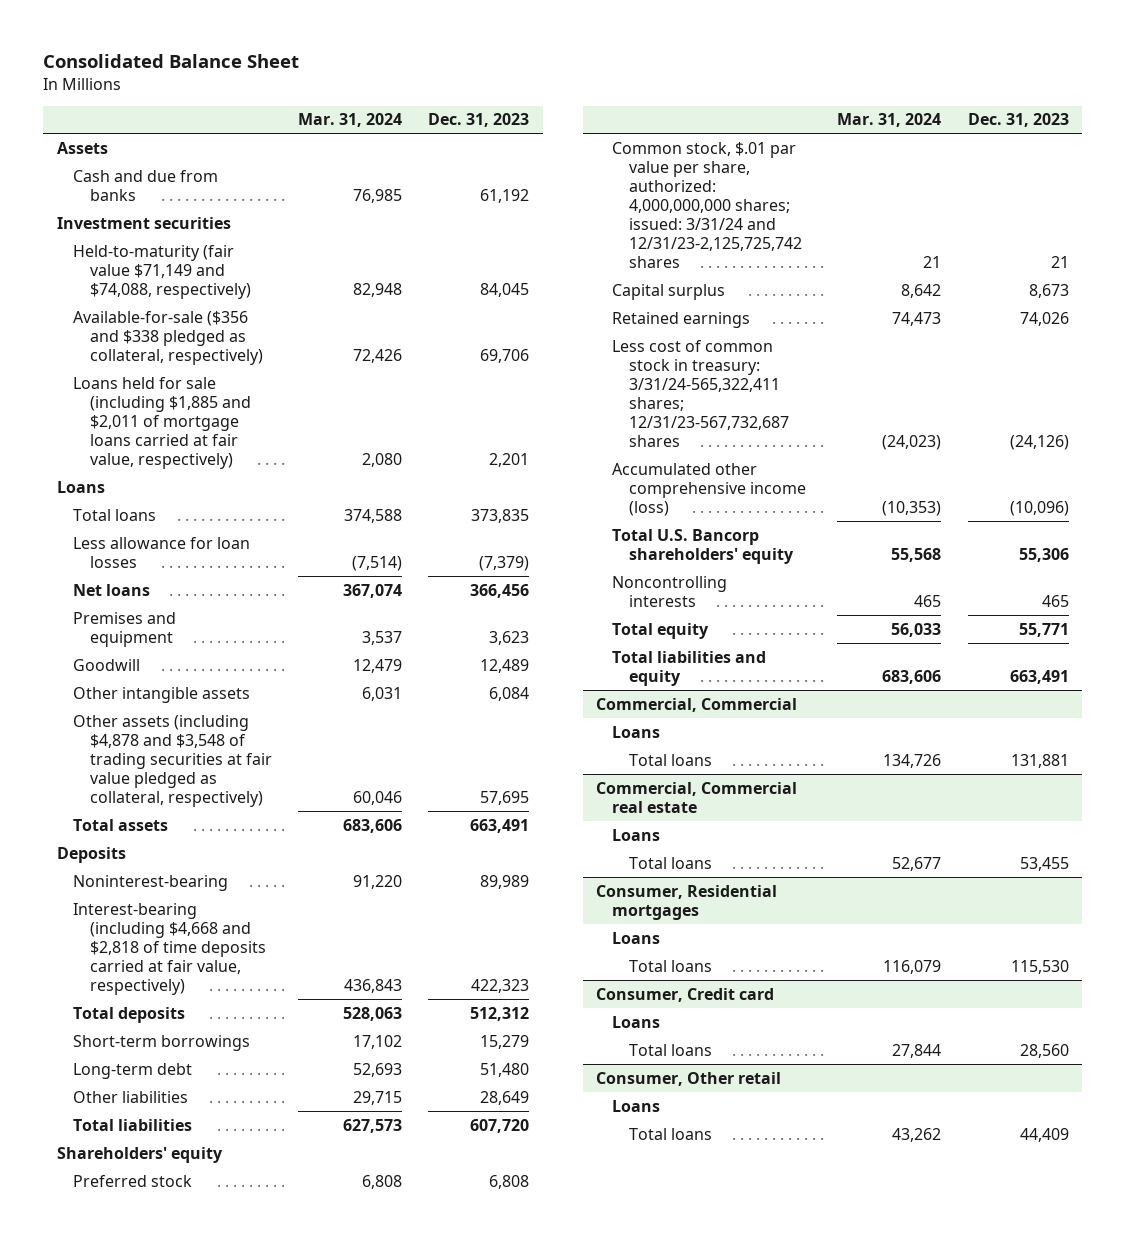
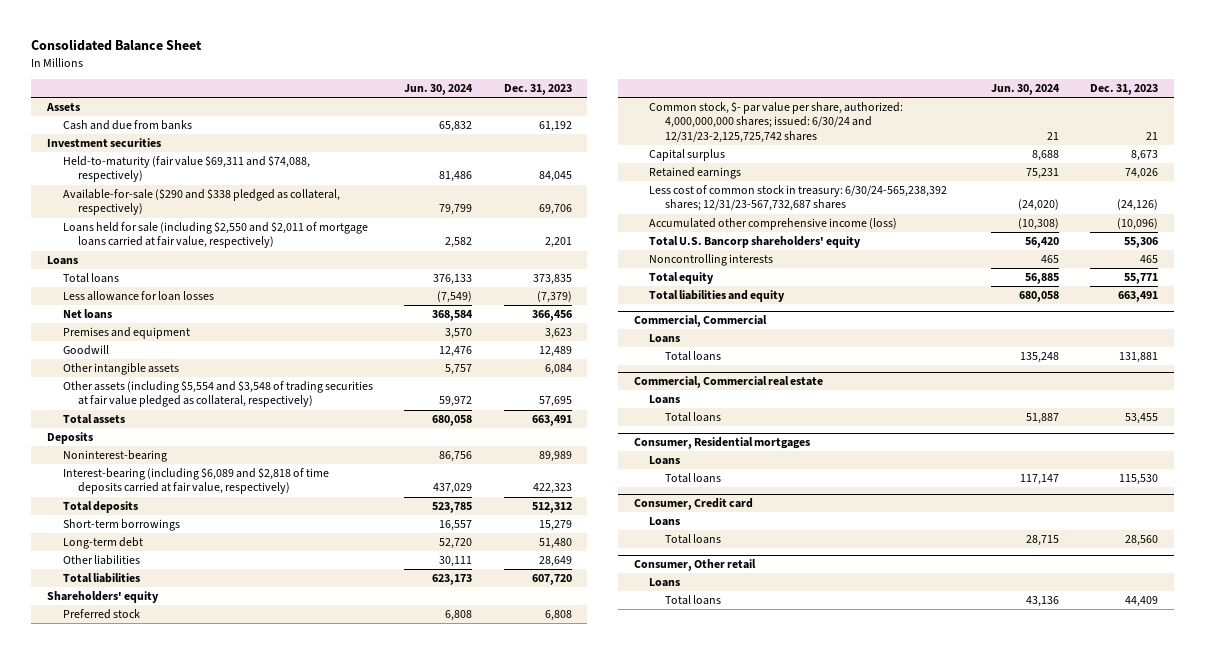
[298,113,403,128] Mar. 31, 2024 -> none
none -> [404,83,474,95] Jun. 30, 2024
[73,244,251,299] Held-to-maturity (fair value $71,149 and $74,088, respectively) -> [62,156,310,183] Held-to-maturity (fair value $69,311 and $74,088, respectively)
[73,310,263,365] Available-for-sale ($356 and $338 pledged as collateral, respectively) -> [62,189,340,216] Available-for-sale ($290 and $338 pledged as collateral, respectively)
[73,376,251,469] Loans held for sale (including $1,885 and $2,011 of mortgage loans carried at fair value, respectively) -> [62,222,368,249] Loans held for sale (including $2,550 and $2,011 of mortgage loans carried at fair value, respectively)
[73,714,272,807] Other assets (including $4,878 and $3,548 of trading securities at fair value pledged as collateral, respectively) -> [62,381,373,408] Other assets (including $5,554 and $3,548 of trading securities at fair value pledged as collateral, respectively)
[73,902,266,995] Interest-bearing (including $4,668 and $2,818 of time deposits carried at fair value, respectively) -> [62,468,329,495] Interest-bearing (including $6,089 and $2,818 of time deposits carried at fair value, respectively)
[612,141,803,269] Common stock, $.01 par value per share, authorized: 4,000,000,000 shares; issued: 3/31/24 and 12/31/23-2,125,725,742 shares -> [649,102,904,143] Common stock, $- par value per share, authorized: 4,000,000,000 shares; issued: 6/30/24 and 12/31/23-2,125,725,742 shares
[612,339,790,448] Less cost of common stock in treasury: 3/31/24-565,322,411 shares; 12/31/23-567,732,687 shares -> [649,185,948,212] Less cost of common stock in treasury: 6/30/24-565,238,392 shares; 12/31/23-567,732,687 shares

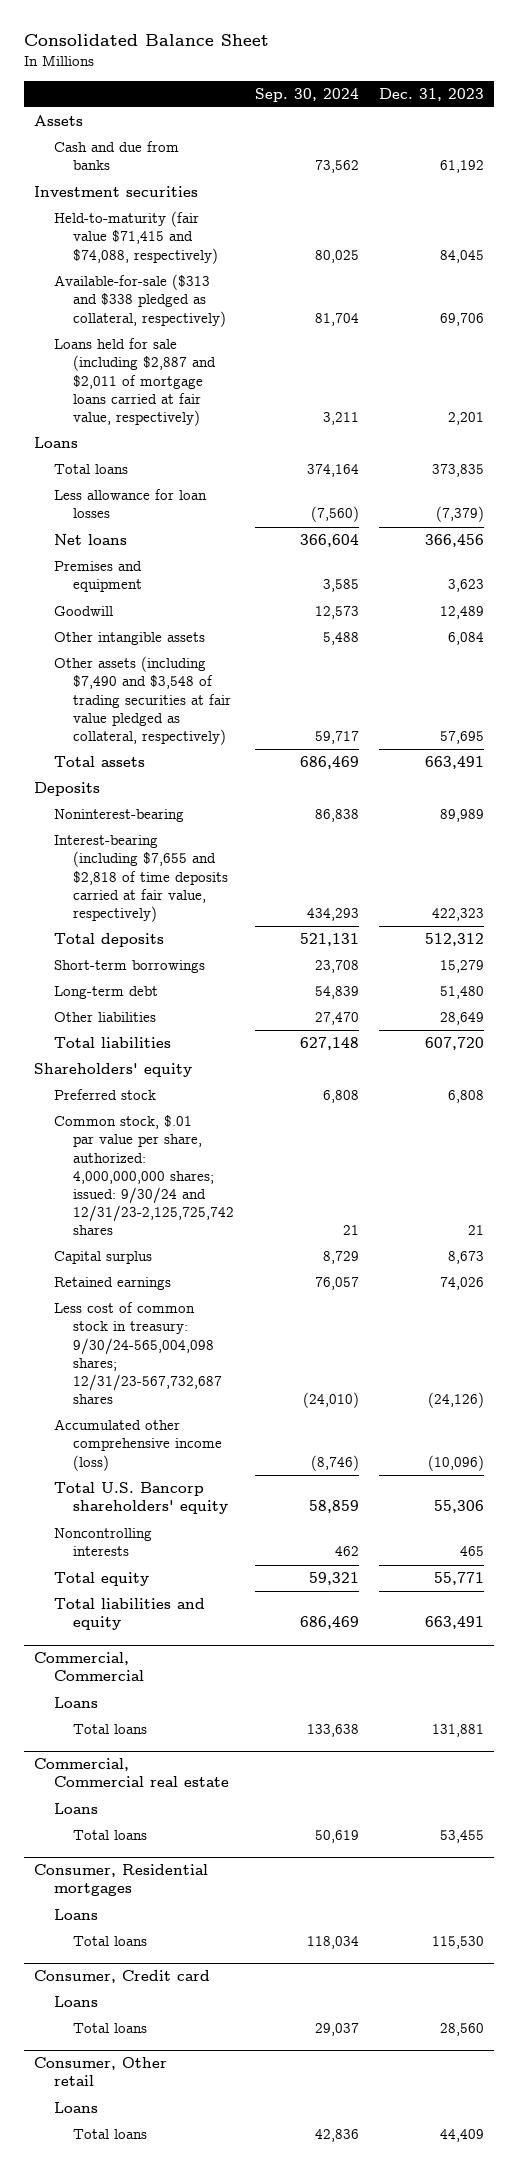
[404,83,474,95] Jun. 30, 2024 -> none
none -> [254,87,359,102] Sep. 30, 2024
[62,156,310,183] Held-to-maturity (fair value $69,311 and $74,088, respectively) -> [53,211,219,264] Held-to-maturity (fair value $71,415 and $74,088, respectively)
[62,189,340,216] Available-for-sale ($290 and $338 pledged as collateral, respectively) -> [53,274,227,327] Available-for-sale ($313 and $338 pledged as collateral, respectively)
[62,222,368,249] Loans held for sale (including $2,550 and $2,011 of mortgage loans carried at fair value, respectively) -> [53,338,217,426] Loans held for sale (including $2,887 and $2,011 of mortgage loans carried at fair value, respectively)
[62,381,373,408] Other assets (including $5,554 and $3,548 of trading securities at fair value pledged as collateral, respectively) -> [53,656,232,745] Other assets (including $7,490 and $3,548 of trading securities at fair value pledged as collateral, respectively)
[62,468,329,495] Interest-bearing (including $6,089 and $2,818 of time deposits carried at fair value, respectively) -> [53,835,229,922] Interest-bearing (including $7,655 and $2,818 of time deposits carried at fair value, respectively)
[649,102,904,143] Common stock, $- par value per share, authorized: 4,000,000,000 shares; issued: 6/30/24 and 12/31/23-2,125,725,742 shares -> [53,1115,235,1236] Common stock, $.01 par value per share, authorized: 4,000,000,000 shares; issued: 9/30/24 and 12/31/23-2,125,725,742 shares
[649,185,948,212] Less cost of common stock in treasury: 6/30/24-565,238,392 shares; 12/31/23-567,732,687 shares -> [53,1302,223,1405] Less cost of common stock in treasury: 9/30/24-565,004,098 shares; 12/31/23-567,732,687 shares

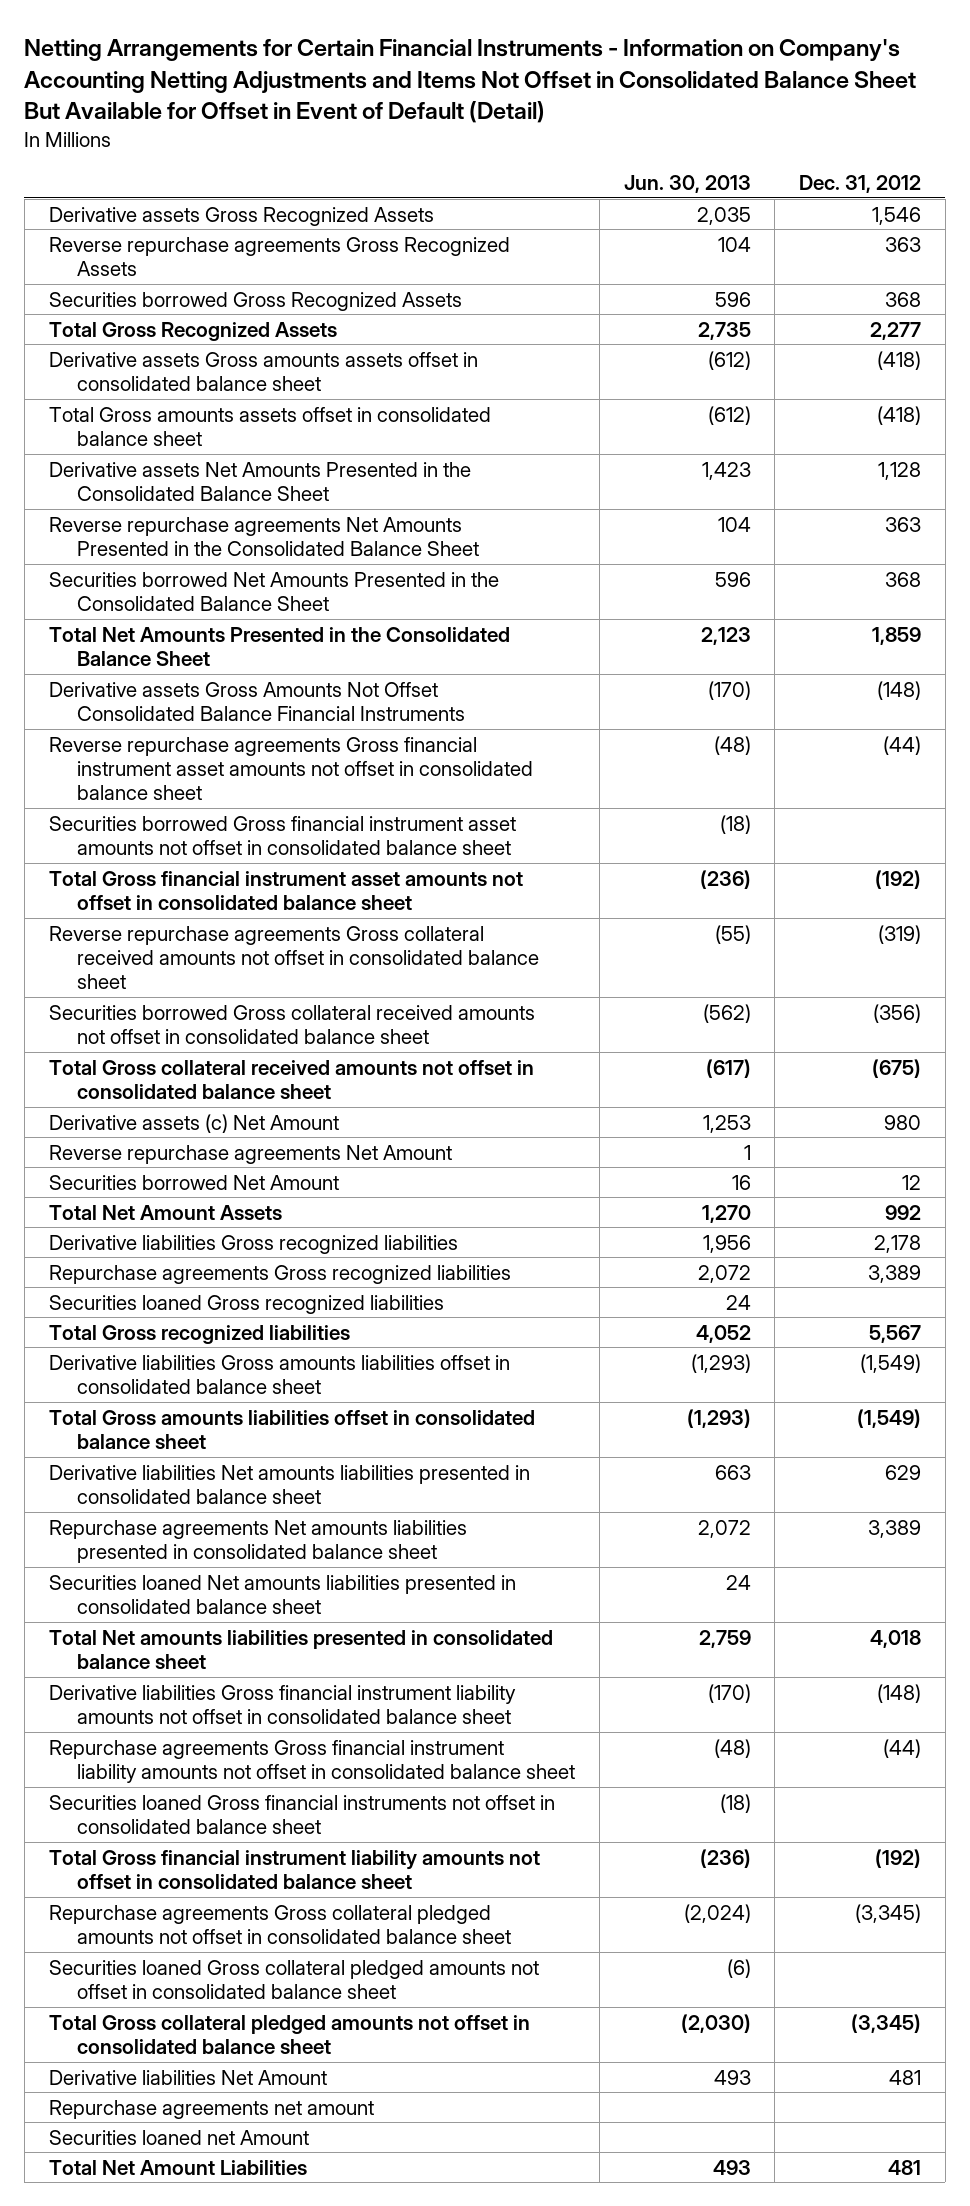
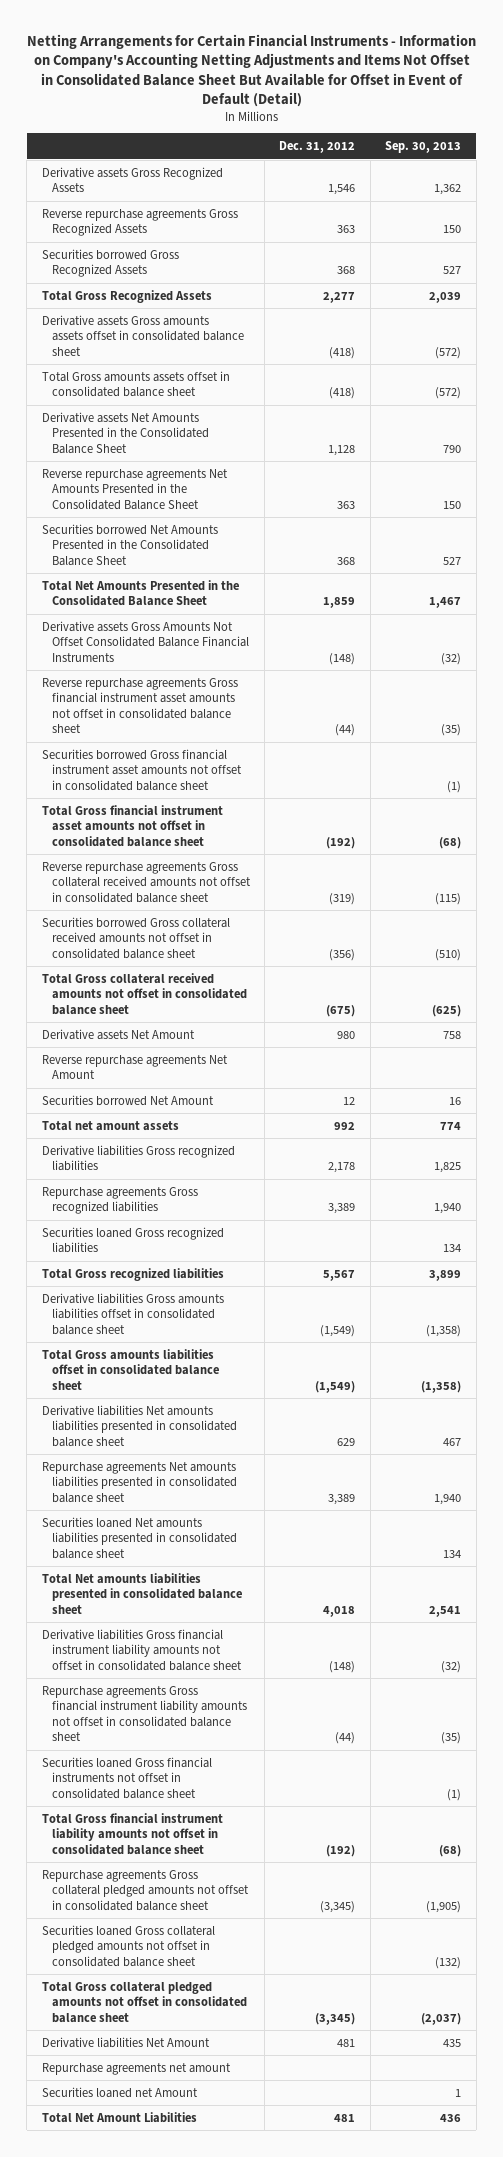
[623,174,751,193] Jun. 30, 2013 -> none
none -> [385,140,462,153] Sep. 30, 2013
[48,1113,339,1133] Derivative assets (c) Net Amount -> [41,1028,195,1040] Derivative assets Net Amount
[48,1204,282,1220] Total Net Amount Assets -> [41,1120,179,1131] Total net amount assets

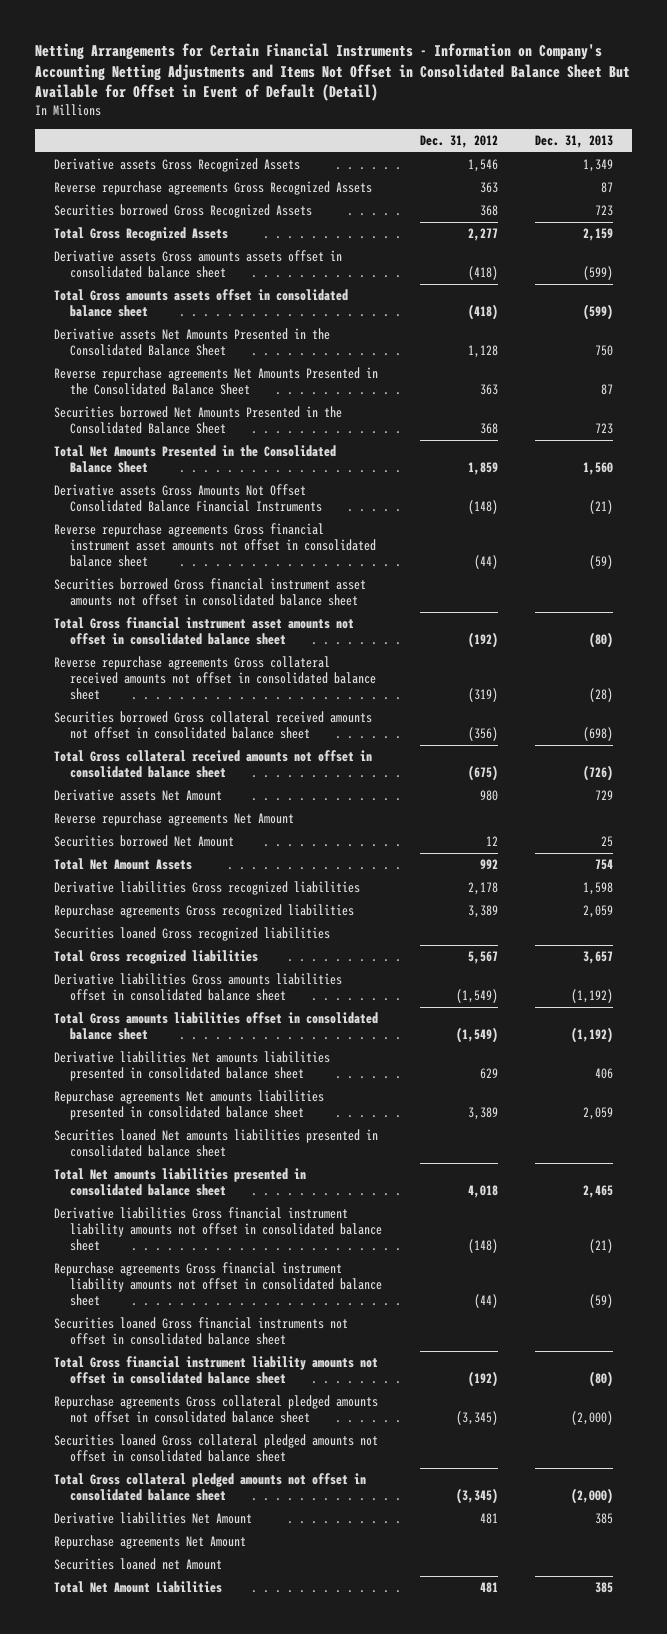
[385,140,462,153] Sep. 30, 2013 -> none
none -> [535,134,614,148] Dec. 31, 2013
[41,1120,179,1131] Total net amount assets -> [54,858,193,871] Total Net Amount Assets
[41,2062,231,2075] Repurchase agreements net amount -> [54,1535,247,1550] Repurchase agreements Net Amount

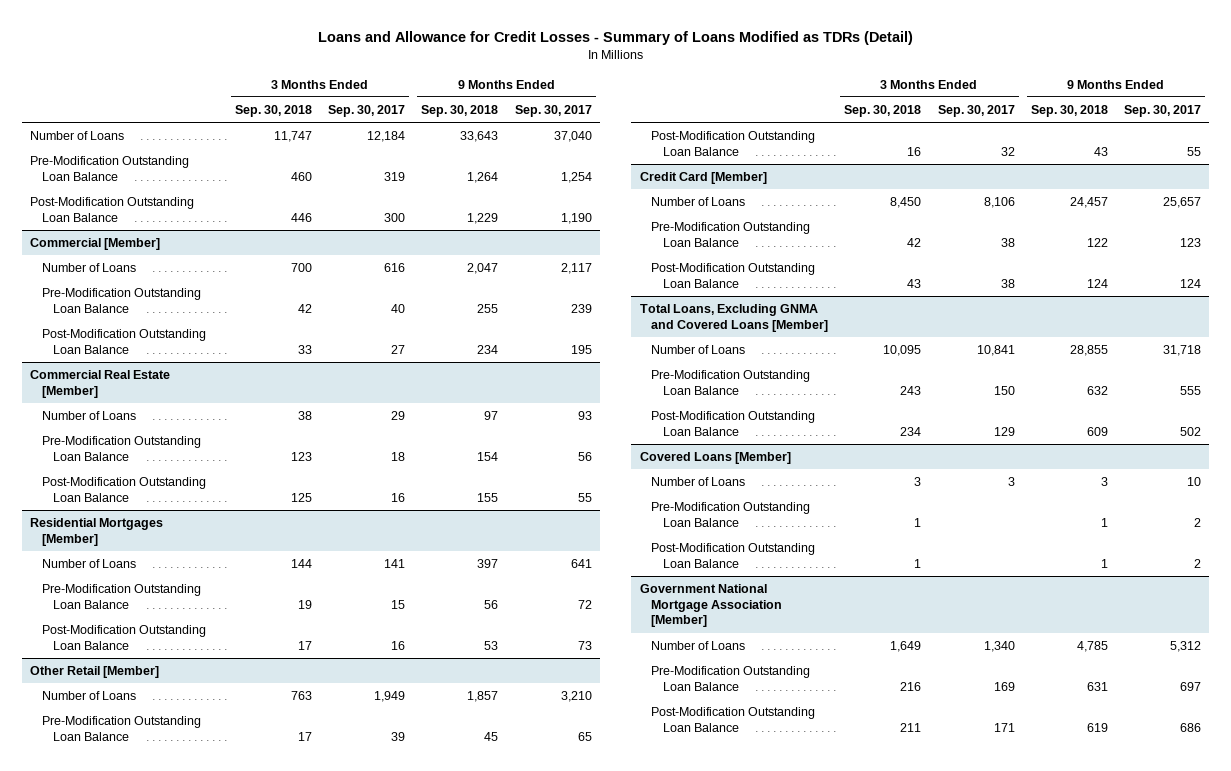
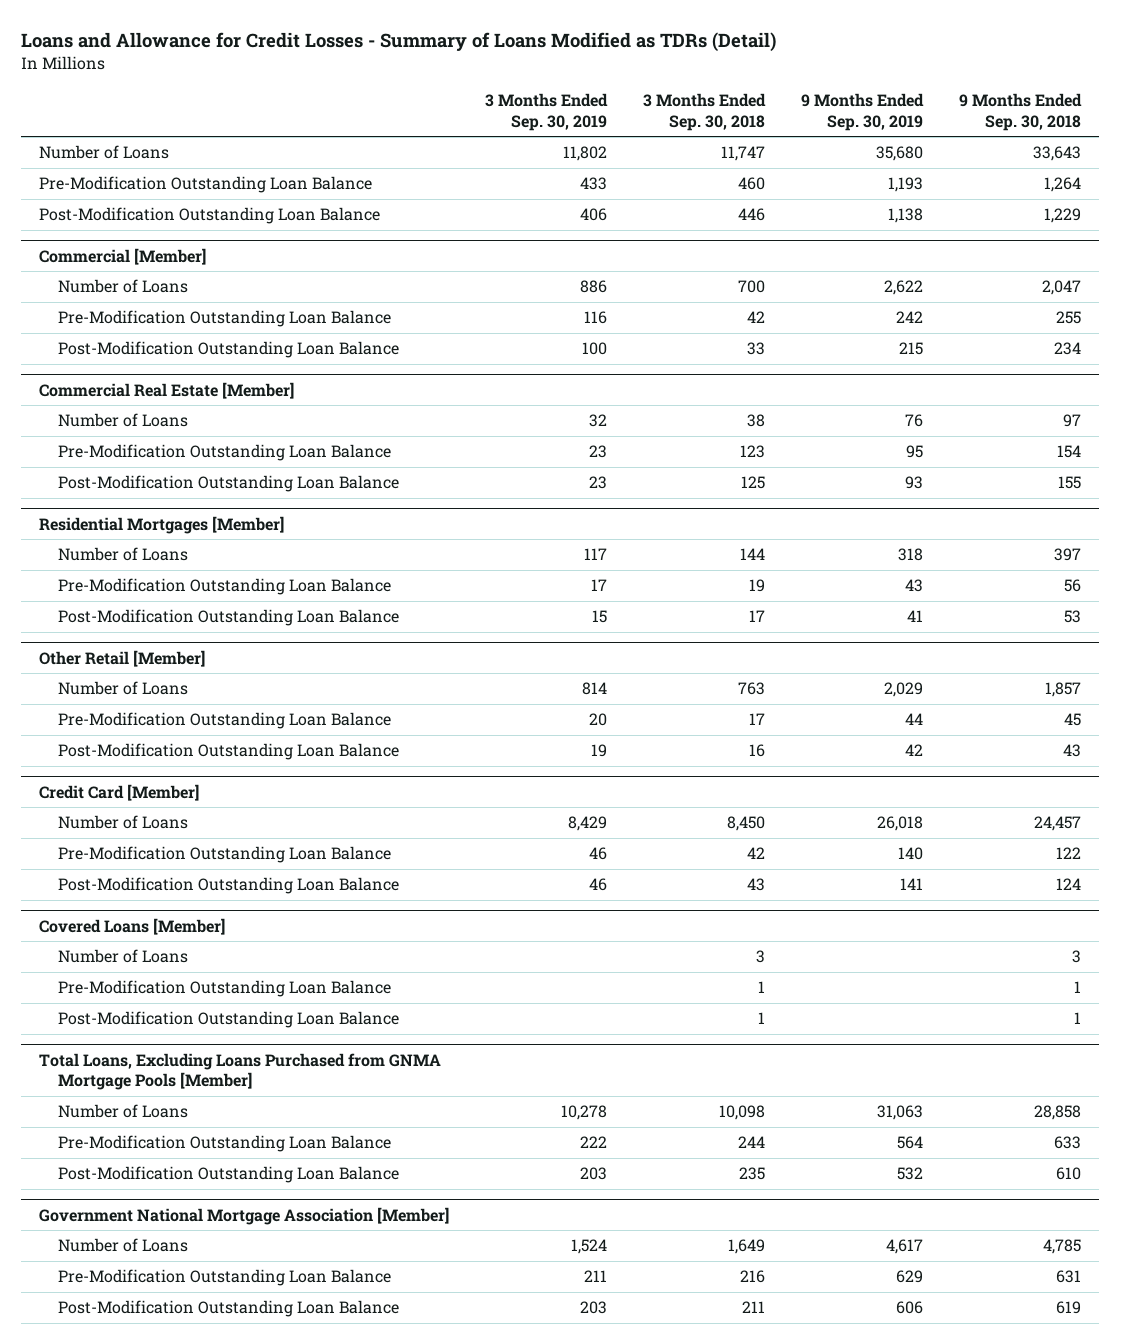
[328,104,406,117] Sep. 30, 2017 -> none
[514,104,592,117] Sep. 30, 2017 -> none
none -> [485,93,609,131] 3 Months Ended Sep. 30, 2019
none -> [801,93,925,131] 9 Months Ended Sep. 30, 2019
[639,304,829,332] Total Loans, Excluding GNMA and Covered Loans [Member] -> none
[651,345,746,355] Number of Loans -> none
[651,370,811,395] Pre-Modification Outstanding Loan Balance -> none
[651,411,816,436] Post-Modification Outstanding Loan Balance -> none
none -> [39,1052,442,1090] Total Loans, Excluding Loans Purchased from GNMA Mortgage Pools [Member]
none -> [57,1104,188,1119] Number of Loans
none -> [57,1135,391,1153] Pre-Modification Outstanding Loan Balance
none -> [57,1166,399,1184] Post-Modification Outstanding Loan Balance

